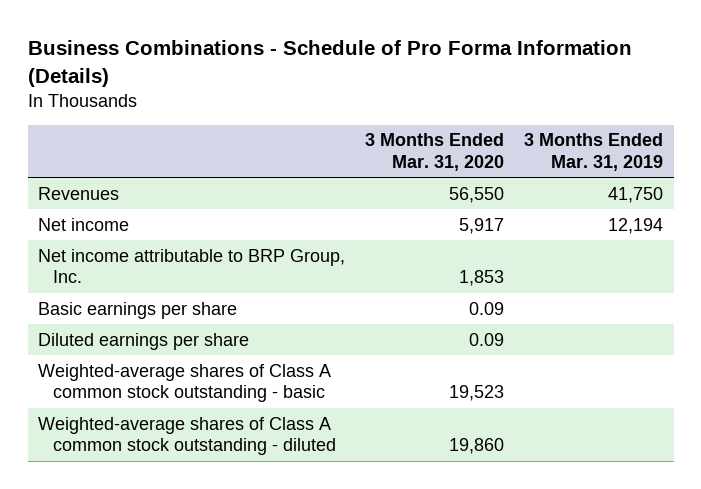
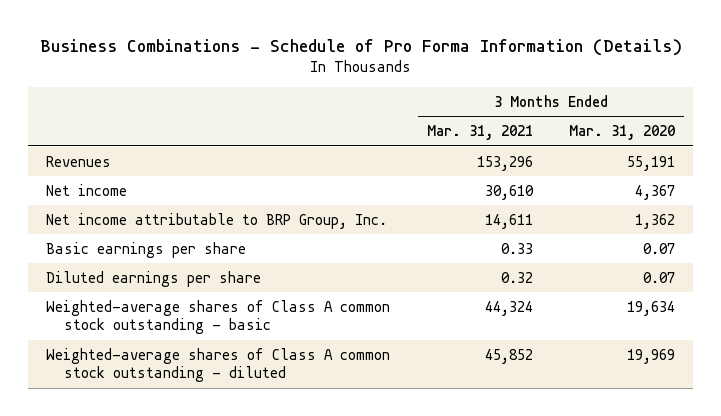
[524,133,664,172] 3 Months Ended Mar. 31, 2019 -> none
none -> [426,125,533,141] Mar. 31, 2021
[449,186,505,203] 56,550 -> [626,155,675,171] 55,191
[459,217,505,234] 5,917 -> [634,184,675,200] 4,367
[459,270,505,287] 1,853 -> [634,213,675,229] 1,362
[469,301,505,315] 0.09 -> [642,242,675,254] 0.07
[469,332,505,346] 0.09 -> [642,271,675,283] 0.07
[449,385,505,402] 19,523 -> [626,300,675,316] 19,634
[449,438,505,455] 19,860 -> [626,348,675,364] 19,969

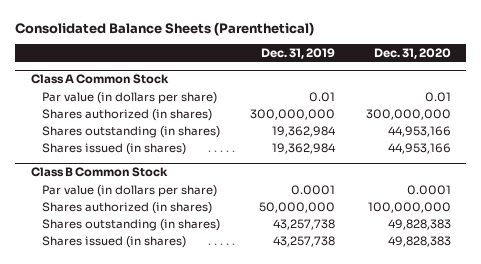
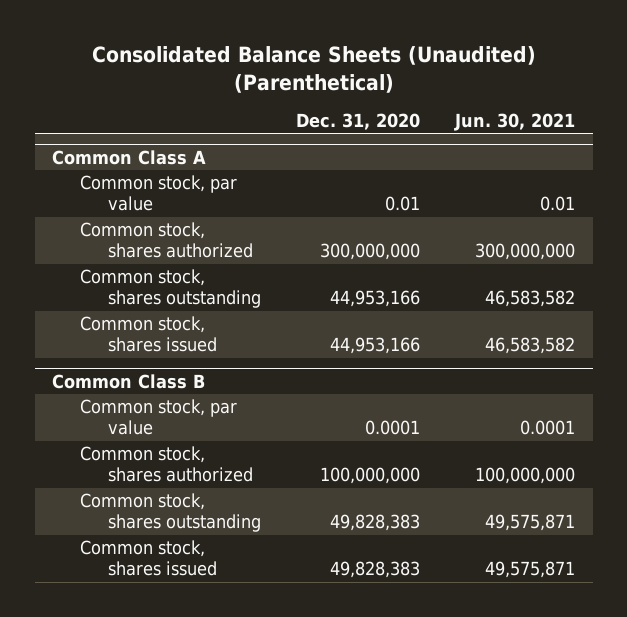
[15,22,315,37] Consolidated Balance Sheets (Parenthetical) -> [91,46,536,93] Consolidated Balance Sheets (Unaudited) (Parenthetical)
[261,48,336,60] Dec. 31, 2019 -> none
none -> [454,112,576,131] Jun. 30, 2021
[30,74,169,85] Class A Common Stock -> [52,149,207,165] Common Class A
[41,91,217,104] Par value (in dollars per share) -> [80,175,238,212] Common stock, par value
[41,108,212,121] Shares authorized (in shares) -> [80,222,254,259] Common stock, shares authorized
[41,125,220,138] Shares outstanding (in shares) -> [80,269,262,309] Common stock, shares outstanding
[41,142,186,155] Shares issued (in shares) -> [80,316,218,353] Common stock, shares issued
[30,167,168,178] Class B Common Stock -> [52,373,206,389] Common Class B
[41,184,217,197] Par value (in dollars per share) -> [80,399,238,436] Common stock, par value
[41,201,212,214] Shares authorized (in shares) -> [80,446,254,483] Common stock, shares authorized
[41,218,220,231] Shares outstanding (in shares) -> [80,493,262,533] Common stock, shares outstanding
[41,235,186,248] Shares issued (in shares) -> [80,540,218,577] Common stock, shares issued

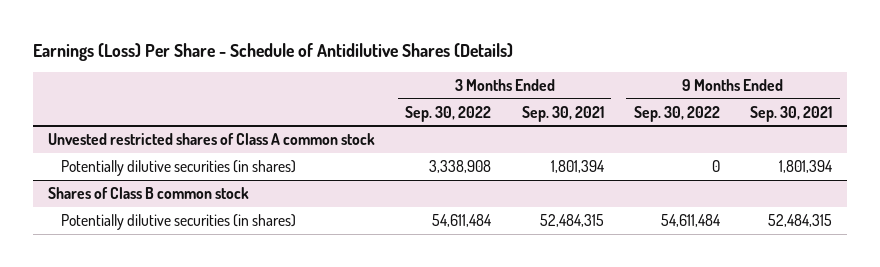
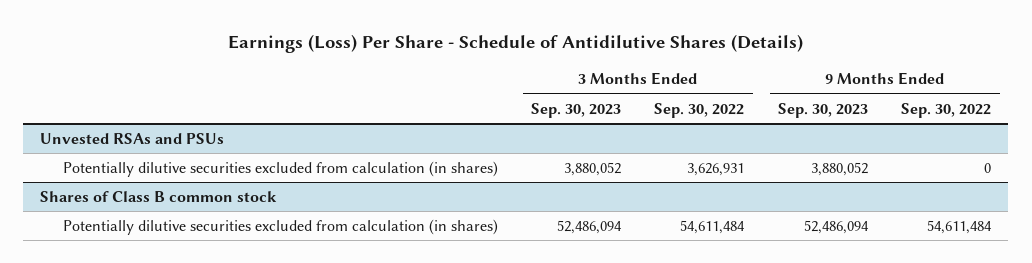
[521,105,604,122] Sep. 30, 2021 -> none
[750,105,833,122] Sep. 30, 2021 -> none
none -> [531,102,622,118] Sep. 30, 2023
none -> [777,102,868,118] Sep. 30, 2023
[48,132,376,145] Unvested restricted shares of Class A common stock -> none
none -> [40,132,225,144] Unvested RSAs and PSUs
[60,159,296,176] Potentially dilutive securities (in shares) -> [62,160,498,177] Potentially dilutive securities excluded from calculation (in shares)
[429,159,492,173] 3,338,908 -> [687,162,745,176] 3,626,931
[60,213,296,230] Potentially dilutive securities (in shares) -> [62,218,498,235] Potentially dilutive securities excluded from calculation (in shares)

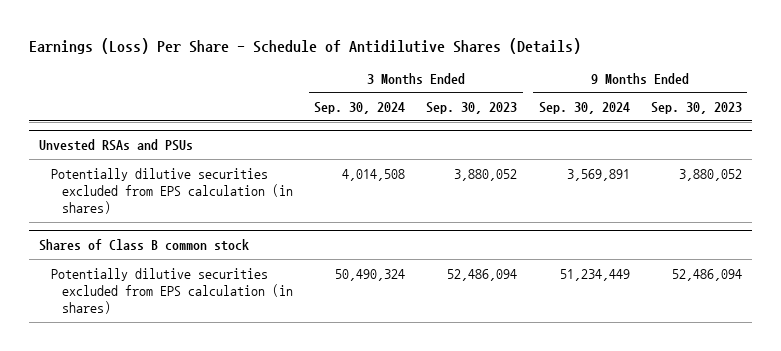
[654,102,745,118] Sep. 30, 2022 -> none
[901,102,992,118] Sep. 30, 2022 -> none
none -> [314,102,406,115] Sep. 30, 2024
none -> [538,102,630,115] Sep. 30, 2024
[62,160,498,177] Potentially dilutive securities excluded from calculation (in shares) -> [50,167,293,215] Potentially dilutive securities excluded from EPS calculation (in shares)
[62,218,498,235] Potentially dilutive securities excluded from calculation (in shares) -> [50,267,293,315] Potentially dilutive securities excluded from EPS calculation (in shares)

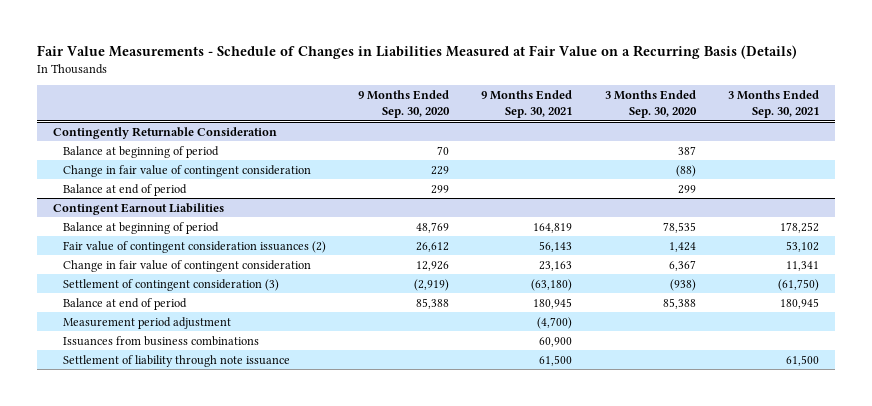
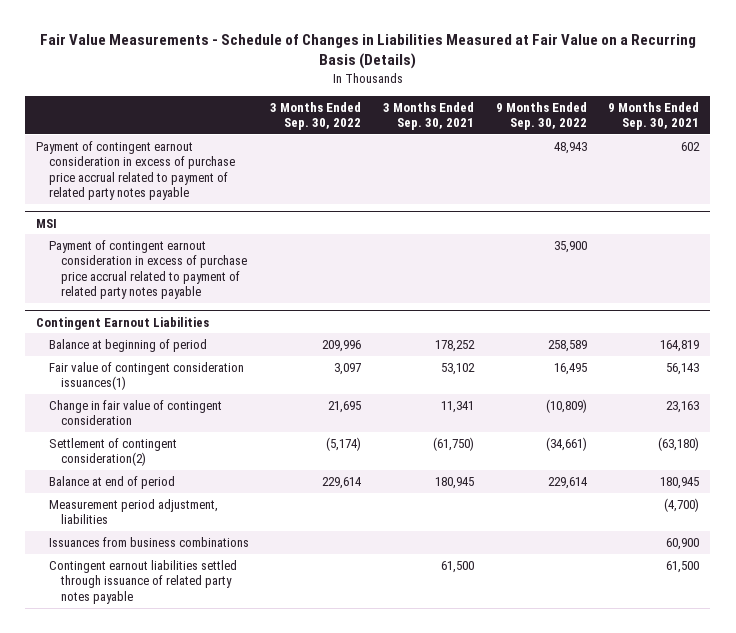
[358,89,451,119] 9 Months Ended Sep. 30, 2020 -> none
[604,89,697,119] 3 Months Ended Sep. 30, 2020 -> none
none -> [270,101,362,131] 3 Months Ended Sep. 30, 2022
none -> [495,101,587,131] 9 Months Ended Sep. 30, 2022
[52,126,277,139] Contingently Returnable Consideration -> none
[63,145,220,158] Balance at beginning of period -> none
[63,164,312,177] Change in fair value of contingent consideration -> none
[63,183,188,196] Balance at end of period -> none
none -> [36,140,235,201] Payment of contingent earnout consideration in excess of purchase price accrual related to payment of related party notes payable
none -> [36,218,58,228] MSI
none -> [48,239,248,300] Payment of contingent earnout consideration in excess of purchase price accrual related to payment of related party notes payable
[63,240,327,253] Fair value of contingent consideration issuances (2) -> [48,361,244,391] Fair value of contingent consideration issuances(1)
[63,278,280,291] Settlement of contingent consideration (3) -> [48,437,177,467] Settlement of contingent consideration(2)
[63,316,232,329] Measurement period adjustment -> [48,498,218,525] Measurement period adjustment, liabilities
[63,354,291,367] Settlement of liability through note issuance -> [48,559,237,604] Contingent earnout liabilities settled through issuance of related party notes payable

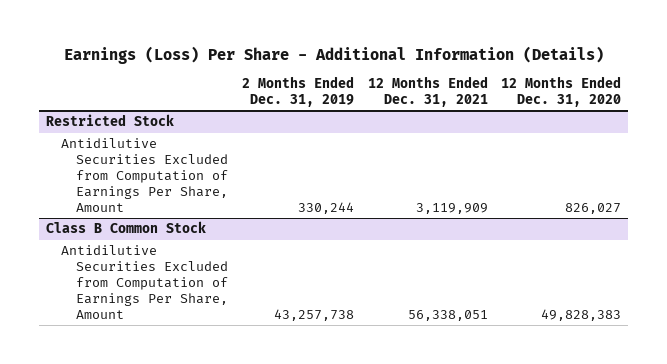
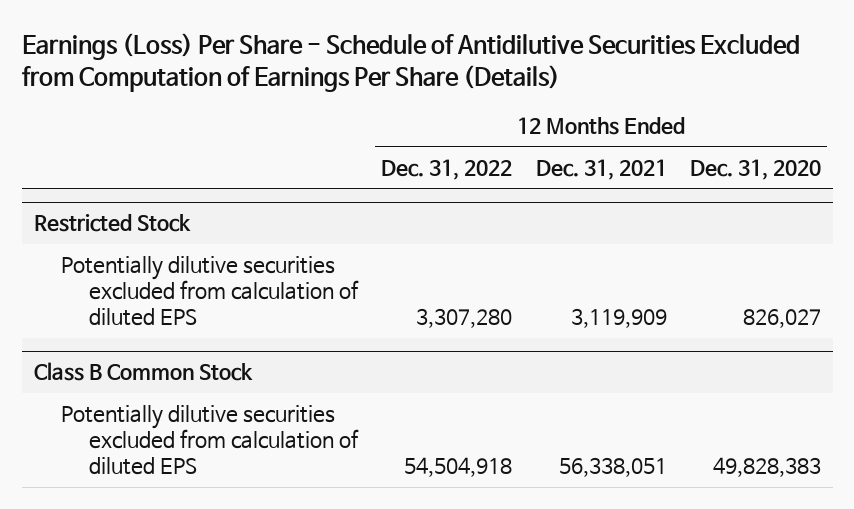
[63,45,604,64] Earnings (Loss) Per Share - Additional Information (Details) -> [21,33,800,92] Earnings (Loss) Per Share - Schedule of Antidilutive Securities Excluded from Computation of Earnings Per Share (Details)
[241,76,354,108] 2 Months Ended Dec. 31, 2019 -> none
none -> [381,158,513,180] Dec. 31, 2022
[61,138,229,212] Antidilutive Securities Excluded from Computation of Earnings Per Share, Amount -> [61,256,359,327] Potentially dilutive securities excluded from calculation of diluted EPS
[61,245,229,319] Antidilutive Securities Excluded from Computation of Earnings Per Share, Amount -> [61,405,359,476] Potentially dilutive securities excluded from calculation of diluted EPS

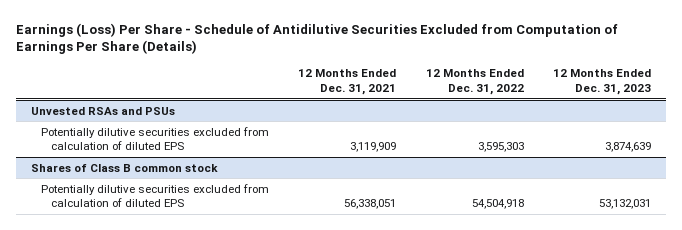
[689,158,821,180] Dec. 31, 2020 -> none
none -> [553,69,652,96] 12 Months Ended Dec. 31, 2023
[33,214,191,233] Restricted Stock -> none
none -> [30,106,175,115] Unvested RSAs and PSUs
[416,308,513,329] 3,307,280 -> [477,142,524,153] 3,595,303
[33,362,253,382] Class B Common Stock -> [30,163,218,172] Shares of Class B common stock

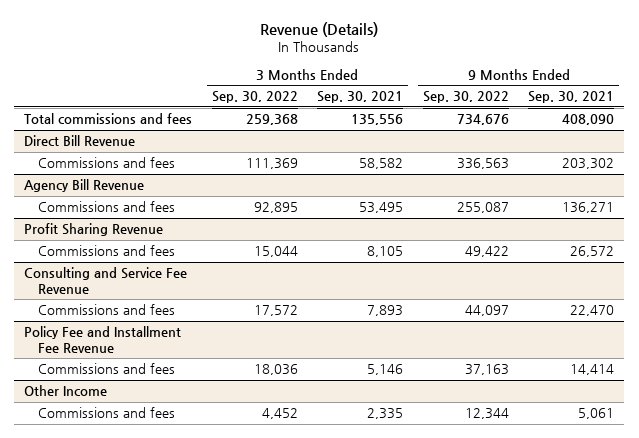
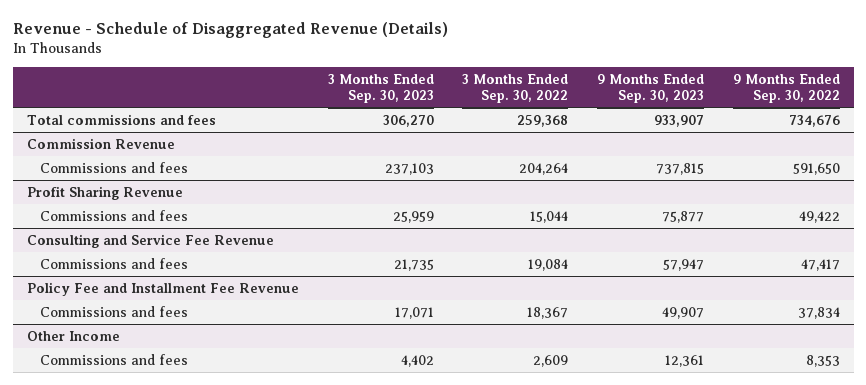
[260,21,379,37] Revenue (Details) -> [12,22,448,39] Revenue - Schedule of Disaggregated Revenue (Details)
[317,91,404,104] Sep. 30, 2021 -> none
[528,91,615,104] Sep. 30, 2021 -> none
none -> [327,73,434,104] 3 Months Ended Sep. 30, 2023
none -> [596,73,704,104] 9 Months Ended Sep. 30, 2023
[24,135,136,147] Direct Bill Revenue -> none
[24,179,145,193] Agency Bill Revenue -> none
[37,201,175,213] Commissions and fees -> none
none -> [26,137,175,149] Commission Revenue
[245,158,298,170] 111,369 -> [519,162,569,175] 204,264
[456,158,509,170] 336,563 -> [792,162,840,175] 591,650
[253,305,298,317] 17,572 -> [528,258,569,271] 19,084
[464,305,509,317] 44,097 -> [800,258,840,271] 47,417
[253,364,298,376] 18,036 -> [527,306,569,319] 18,367
[464,364,509,376] 37,163 -> [797,306,840,319] 37,834
[261,408,298,420] 4,452 -> [533,354,569,367] 2,609
[464,408,509,420] 12,344 -> [805,354,840,367] 8,353

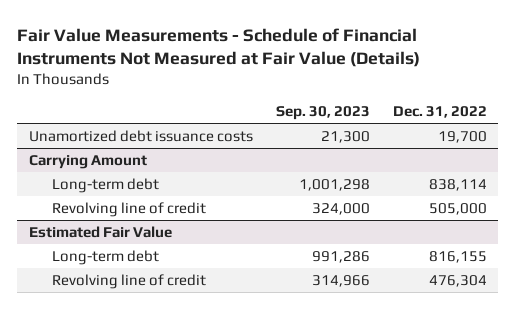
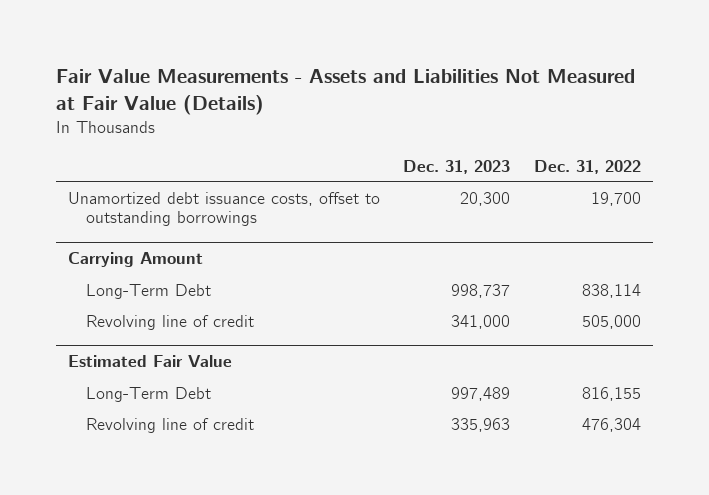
[17,27,421,67] Fair Value Measurements - Schedule of Financial Instruments Not Measured at Fair Value (Details) -> [56,69,636,115] Fair Value Measurements - Assets and Liabilities Not Measured at Fair Value (Details)
[275,106,370,121] Sep. 30, 2023 -> none
none -> [403,159,511,174] Dec. 31, 2023
[28,129,253,142] Unamortized debt issuance costs -> [68,191,381,227] Unamortized debt issuance costs, offset to outstanding borrowings
[52,177,160,193] Long-term debt -> [86,283,212,299] Long-Term Debt
[52,249,160,265] Long-term debt -> [86,386,212,402] Long-Term Debt

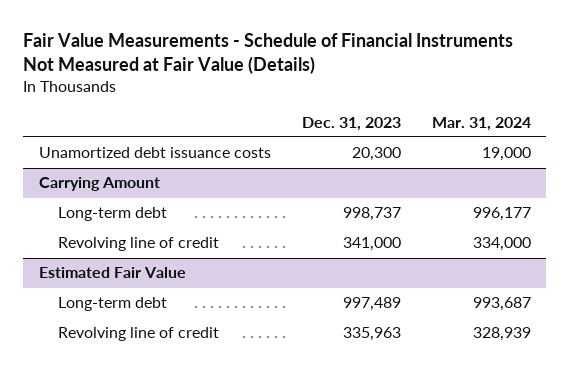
[56,69,636,115] Fair Value Measurements - Assets and Liabilities Not Measured at Fair Value (Details) -> [23,33,514,75] Fair Value Measurements - Schedule of Financial Instruments Not Measured at Fair Value (Details)
[533,159,641,174] Dec. 31, 2022 -> none
none -> [431,116,531,131] Mar. 31, 2024
[68,191,381,227] Unamortized debt issuance costs, offset to outstanding borrowings -> [38,147,271,159] Unamortized debt issuance costs
[86,283,212,299] Long-Term Debt -> [58,207,168,222] Long-term debt
[86,386,212,402] Long-Term Debt -> [58,297,168,312] Long-term debt

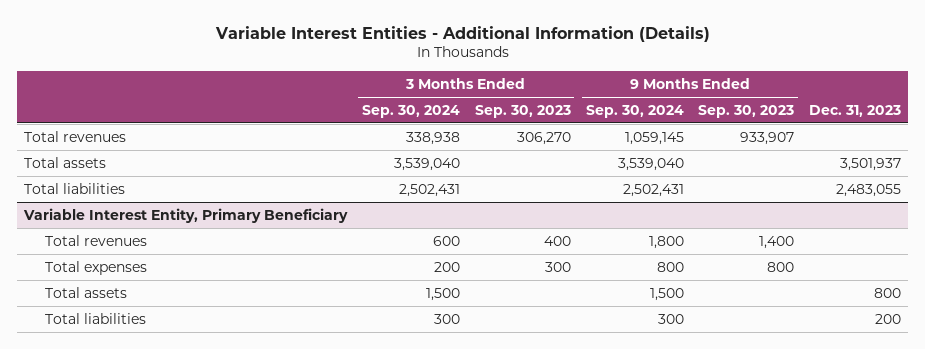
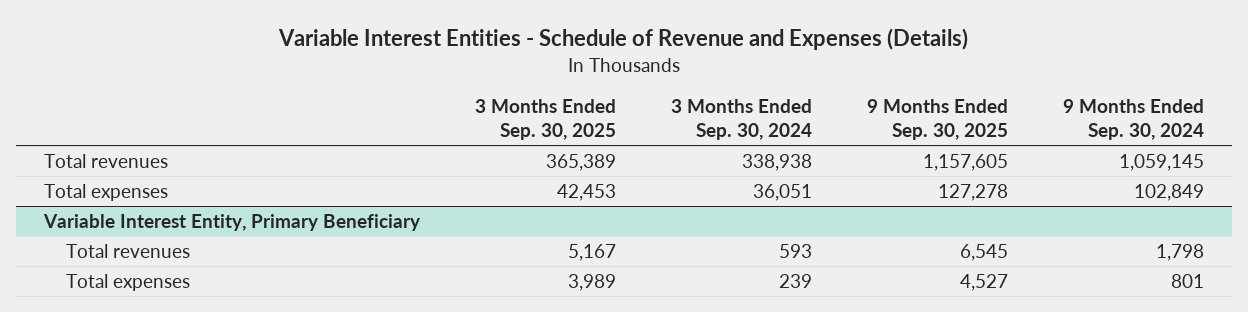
[214,25,710,42] Variable Interest Entities - Additional Information (Details) -> [278,27,969,50] Variable Interest Entities - Schedule of Revenue and Expenses (Details)
[474,104,571,118] Sep. 30, 2023 -> none
[698,104,795,118] Sep. 30, 2023 -> none
[809,104,902,117] Dec. 31, 2023 -> none
none -> [474,98,616,141] 3 Months Ended Sep. 30, 2025
none -> [867,98,1009,141] 9 Months Ended Sep. 30, 2025
[24,156,107,168] Total assets -> none
[24,182,126,194] Total liabilities -> none
none -> [43,183,168,201] Total expenses
[44,286,127,298] Total assets -> none
[44,312,146,324] Total liabilities -> none
[433,235,461,246] 600 -> [779,243,813,258] 593
[648,235,684,249] 1,800 -> [1156,243,1205,261] 1,798
[434,261,461,272] 200 -> [779,273,813,288] 239
[656,261,684,272] 800 -> [1171,273,1205,288] 801

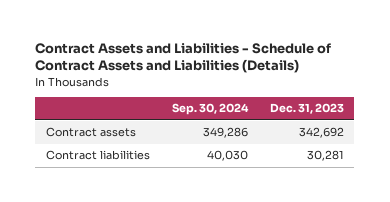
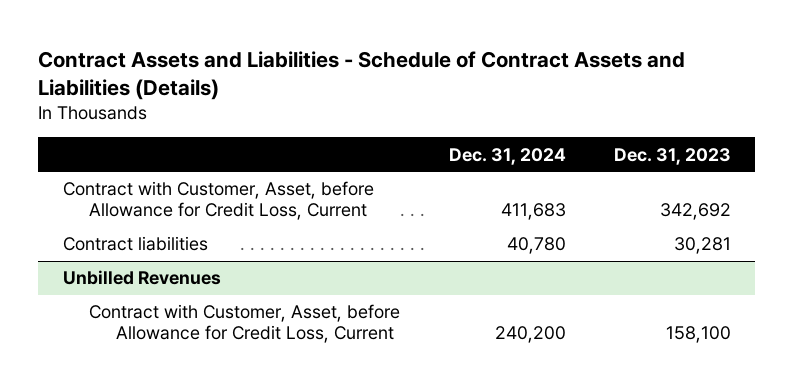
[171,103,249,116] Sep. 30, 2024 -> none
none -> [448,147,566,165] Dec. 31, 2024
[46,127,137,138] Contract assets -> [62,181,374,221] Contract with Customer, Asset, before Allowance for Credit Loss, Current
none -> [62,270,221,286] Unbilled Revenues
none -> [89,304,401,344] Contract with Customer, Asset, before Allowance for Credit Loss, Current

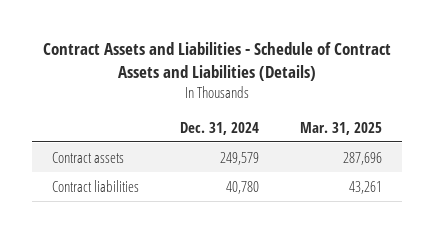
[614,147,732,165] Dec. 31, 2023 -> none
none -> [299,121,382,135] Mar. 31, 2025
[62,181,374,221] Contract with Customer, Asset, before Allowance for Credit Loss, Current -> [52,151,125,163] Contract assets
[500,203,566,221] 411,683 -> [219,151,259,165] 249,579
[62,270,221,286] Unbilled Revenues -> none
[89,304,401,344] Contract with Customer, Asset, before Allowance for Credit Loss, Current -> none

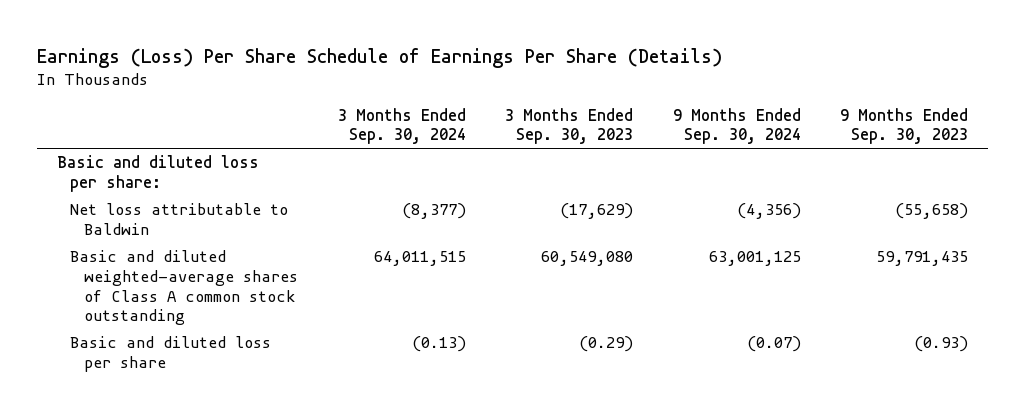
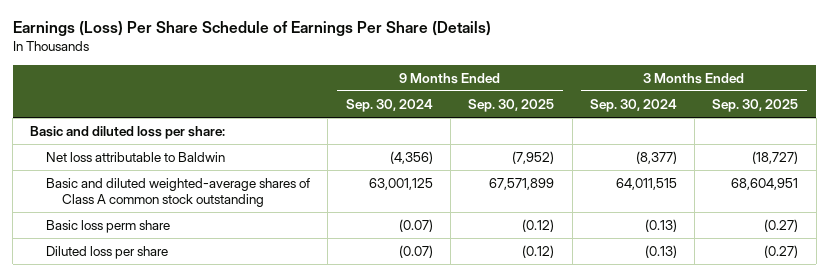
[505,107,634,145] 3 Months Ended Sep. 30, 2023 -> none
[840,107,969,145] 9 Months Ended Sep. 30, 2023 -> none
none -> [468,98,555,112] Sep. 30, 2025
none -> [712,98,799,112] Sep. 30, 2025
[70,336,272,372] Basic and diluted loss per share -> [46,219,171,233] Basic loss perm share
none -> [46,245,169,259] Diluted loss per share

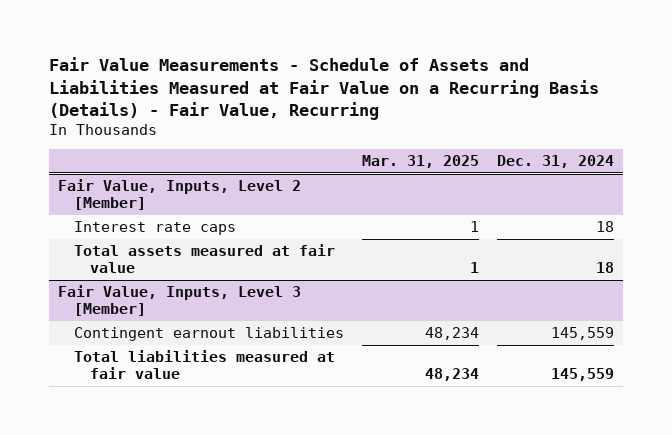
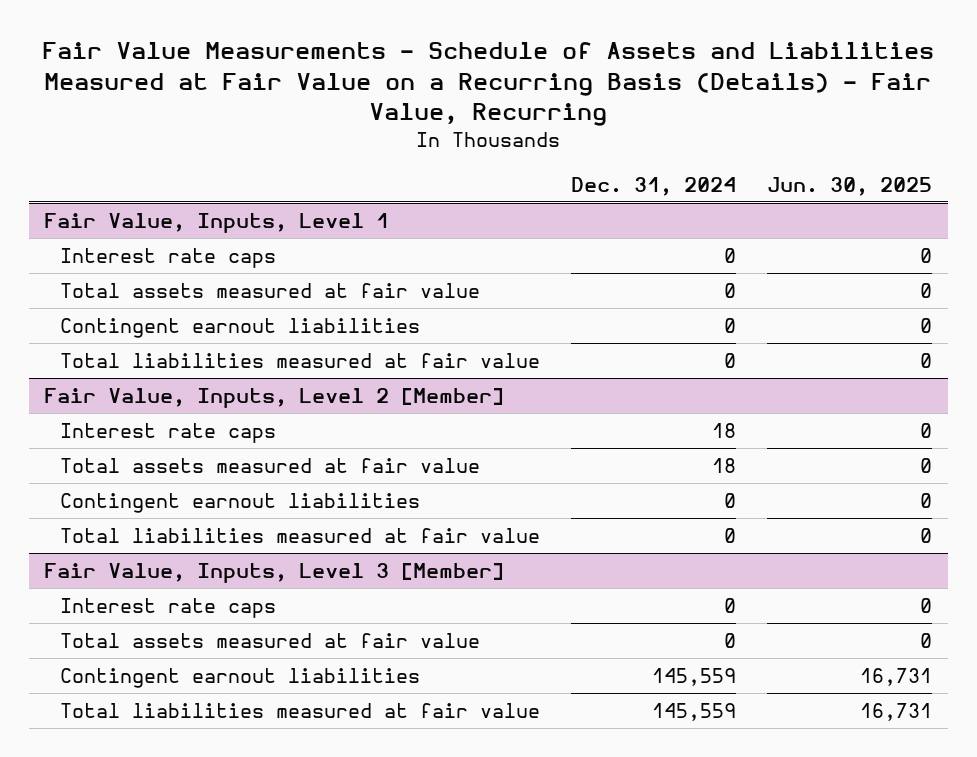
[361,155,479,169] Mar. 31, 2025 -> none
none -> [767,176,933,196] Jun. 30, 2025
none -> [44,213,390,234] Fair Value, Inputs, Level 1
none -> [59,248,276,269] Interest rate caps
none -> [59,283,480,299] Total assets measured at fair value
none -> [59,318,420,339] Contingent earnout liabilities
none -> [59,353,540,369] Total liabilities measured at fair value
none -> [59,493,420,514] Contingent earnout liabilities
none -> [59,528,540,544] Total liabilities measured at fair value
none -> [59,598,276,619] Interest rate caps
none -> [59,633,480,649] Total assets measured at fair value

